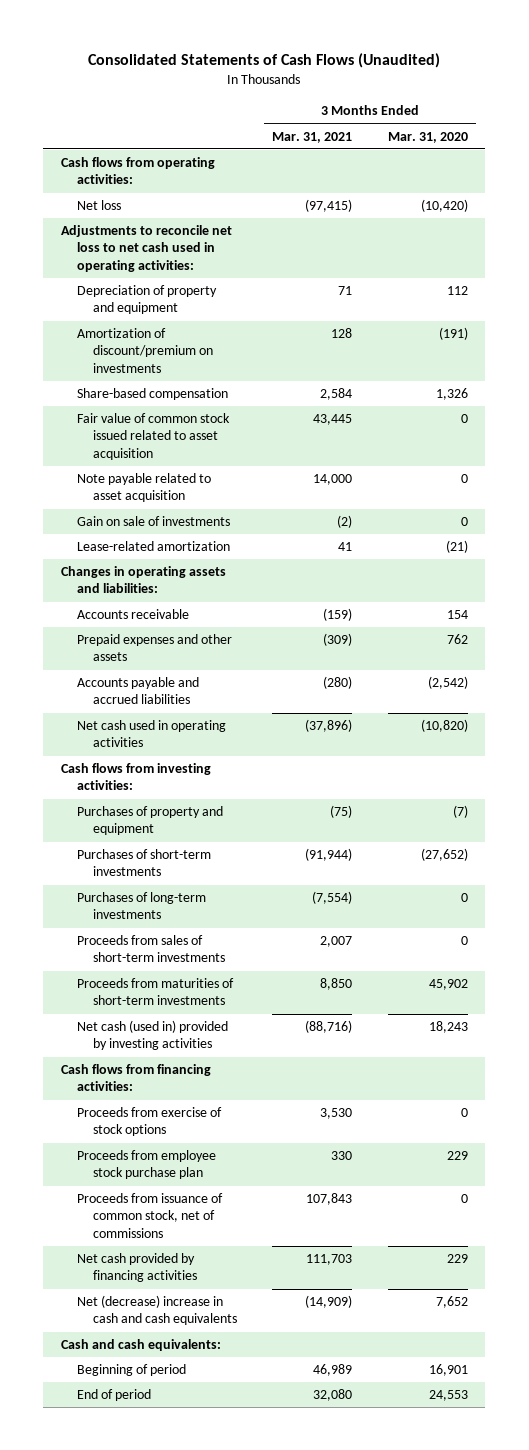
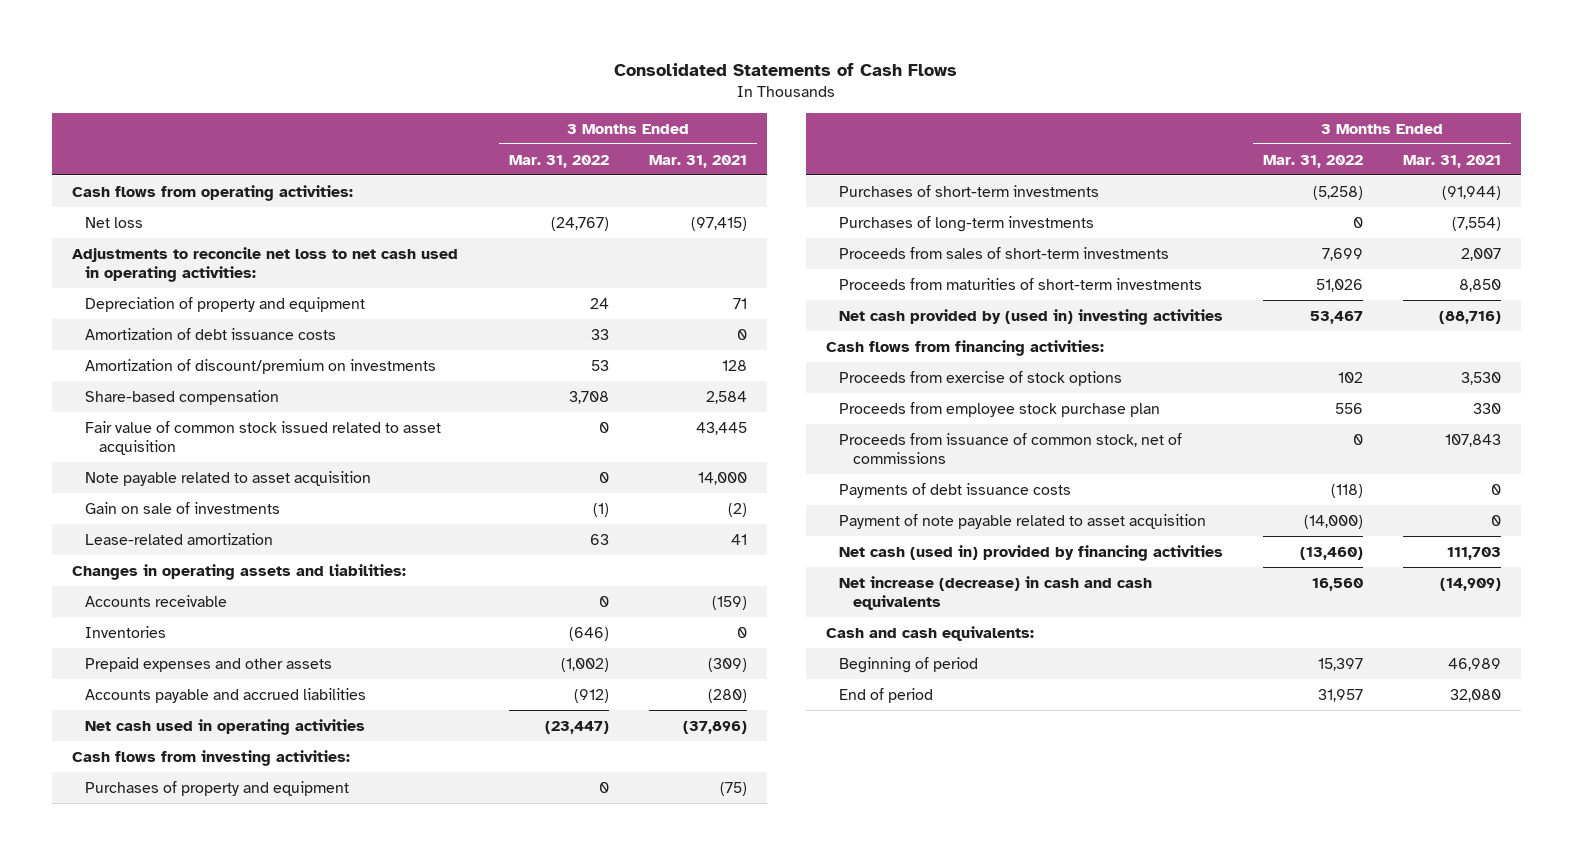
[88,53,441,69] Consolidated Statements of Cash Flows (Unaudited) -> [614,63,958,77] Consolidated Statements of Cash Flows
[387,131,468,143] Mar. 31, 2020 -> none
none -> [509,154,610,168] Mar. 31, 2022
none -> [85,327,337,340] Amortization of debt issuance costs
none -> [85,625,167,638] Inventories
[77,1020,229,1051] Net cash (used in) provided by investing activities -> [839,308,1224,325] Net cash provided by (used in) investing activities
none -> [839,482,1072,498] Payments of debt issuance costs
none -> [839,513,1207,529] Payment of note payable related to asset acquisition
[77,1253,198,1283] Net cash provided by financing activities -> [839,544,1224,561] Net cash (used in) provided by financing activities
[77,1295,238,1326] Net (decrease) increase in cash and cash equivalents -> [839,575,1153,610] Net increase (decrease) in cash and cash equivalents

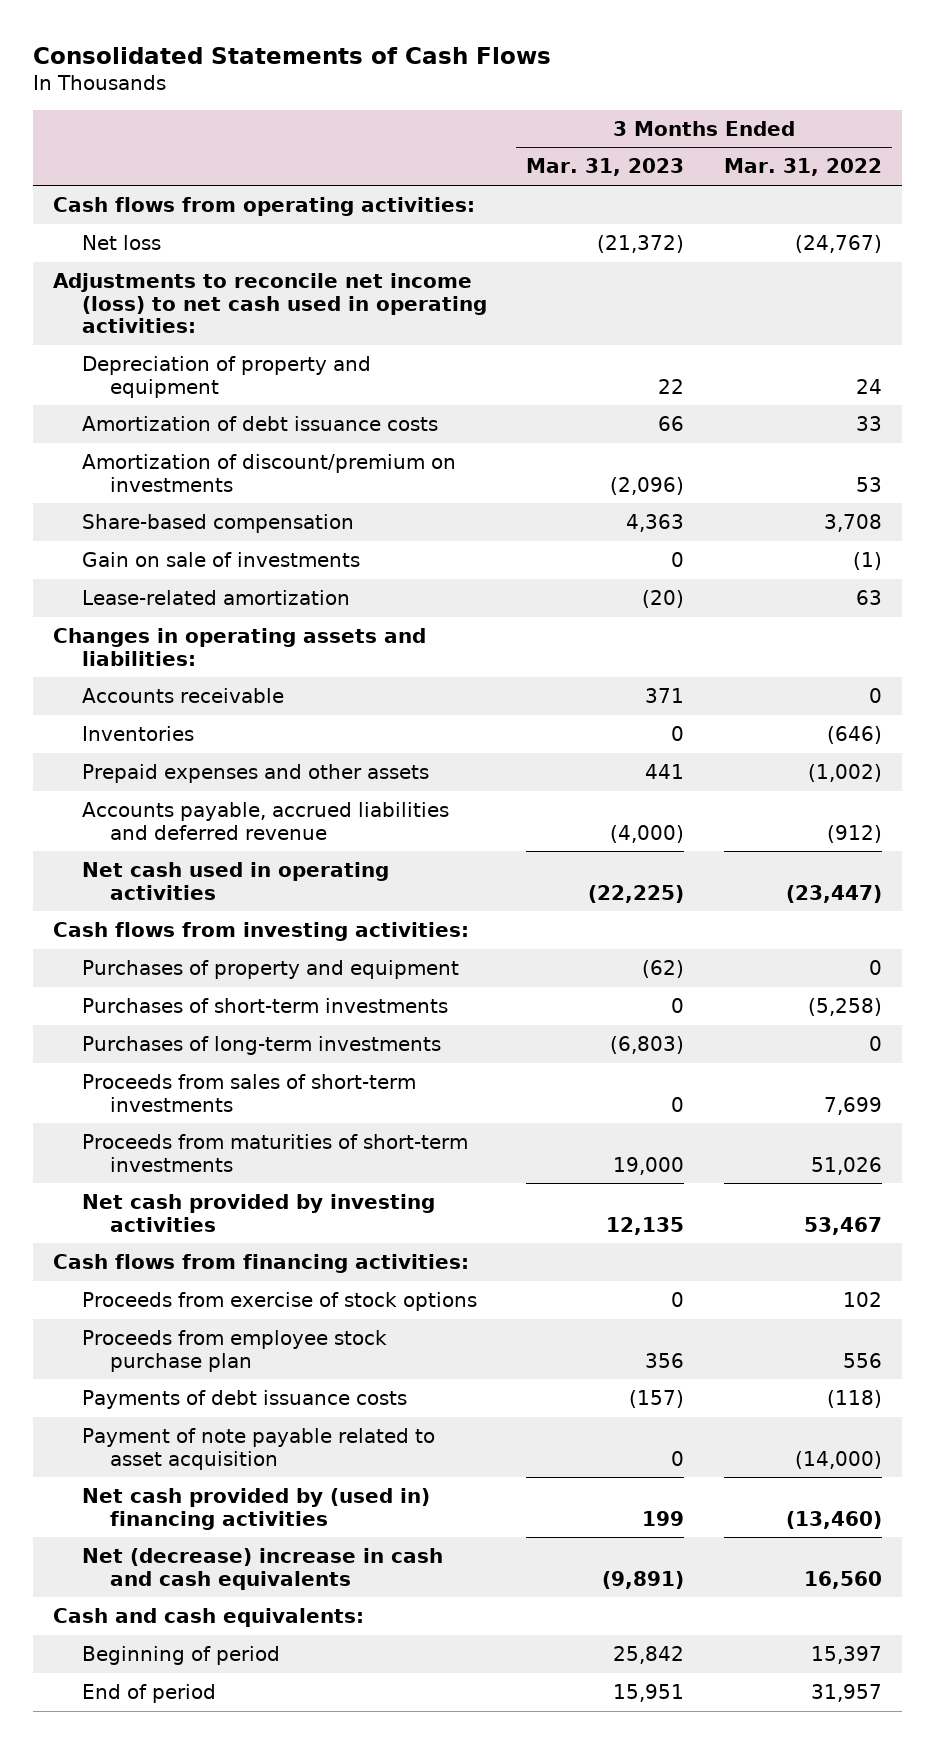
[648,154,747,168] Mar. 31, 2021 -> none
none -> [526,158,685,177] Mar. 31, 2023
[71,246,458,282] Adjustments to reconcile net loss to net cash used in operating activities: -> [53,272,487,334] Adjustments to reconcile net income (loss) to net cash used in operating activities:
[85,420,442,455] Fair value of common stock issued related to asset acquisition -> none
[85,470,372,486] Note payable related to asset acquisition -> none
[85,687,367,703] Accounts payable and accrued liabilities -> [81,801,449,840] Accounts payable, accrued liabilities and deferred revenue
[839,308,1224,325] Net cash provided by (used in) investing activities -> [81,1193,435,1232] Net cash provided by investing activities
[839,432,1183,464] Proceeds from issuance of common stock, net of commissions -> none
[839,544,1224,561] Net cash (used in) provided by financing activities -> [81,1487,430,1530] Net cash provided by (used in) financing activities
[839,575,1153,610] Net increase (decrease) in cash and cash equivalents -> [81,1547,443,1590] Net (decrease) increase in cash and cash equivalents

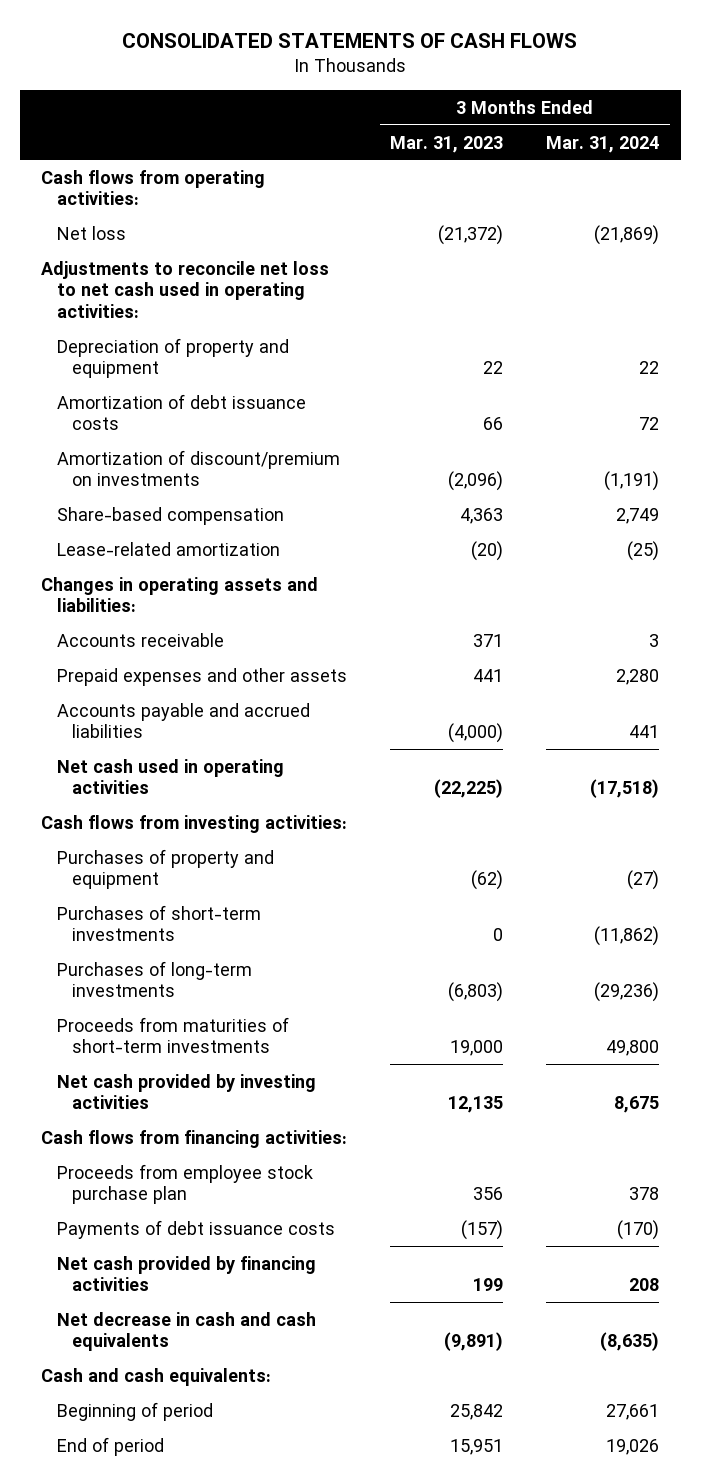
[33,46,552,64] Consolidated Statements of Cash Flows -> [122,32,578,48] CONSOLIDATED STATEMENTS OF CASH FLOWS
[723,158,882,177] Mar. 31, 2022 -> none
none -> [546,135,660,153] Mar. 31, 2024
[53,272,487,334] Adjustments to reconcile net income (loss) to net cash used in operating activities: -> [41,260,330,319] Adjustments to reconcile net loss to net cash used in operating activities:
[81,551,360,567] Gain on sale of investments -> none
[81,725,194,741] Inventories -> none
[81,801,449,840] Accounts payable, accrued liabilities and deferred revenue -> [56,702,310,739] Accounts payable and accrued liabilities
[81,1073,416,1112] Proceeds from sales of short-term investments -> none
[81,1291,477,1311] Proceeds from exercise of stock options -> none
[81,1427,435,1470] Payment of note payable related to asset acquisition -> none
[81,1487,430,1530] Net cash provided by (used in) financing activities -> [56,1255,316,1292] Net cash provided by financing activities
[81,1547,443,1590] Net (decrease) increase in cash and cash equivalents -> [56,1311,316,1352] Net decrease in cash and cash equivalents

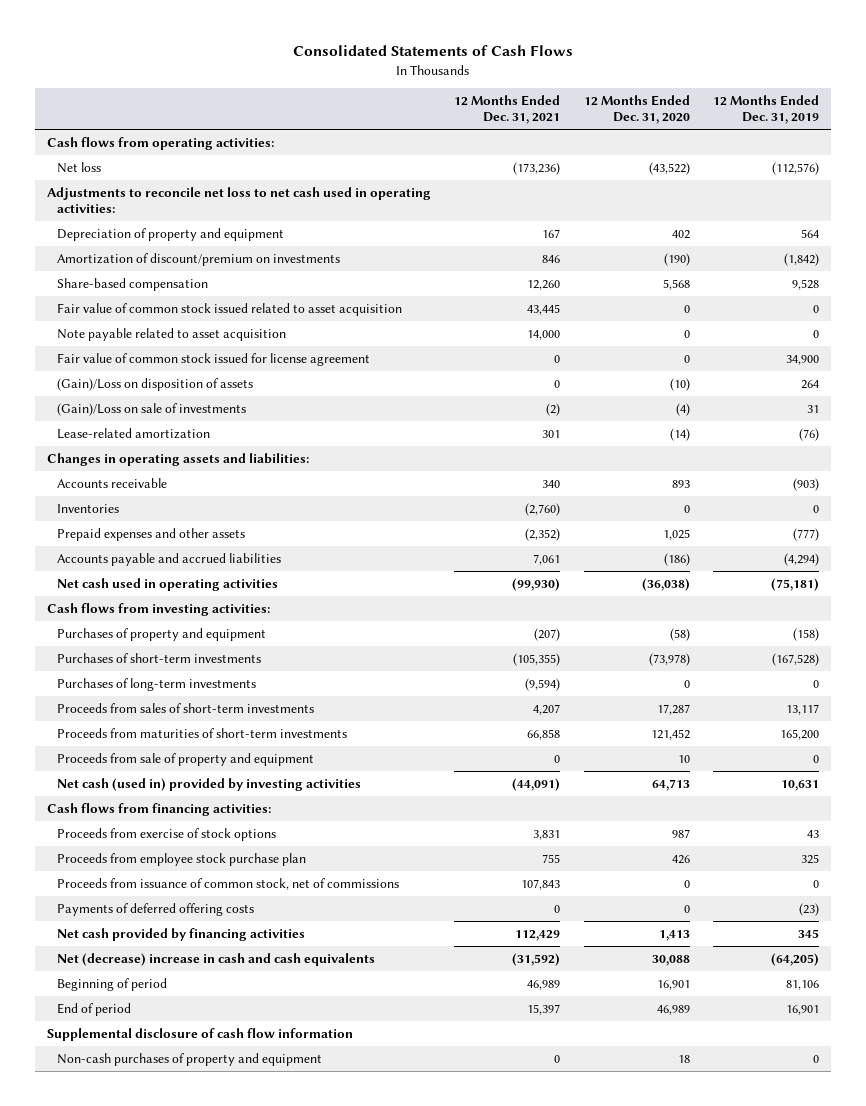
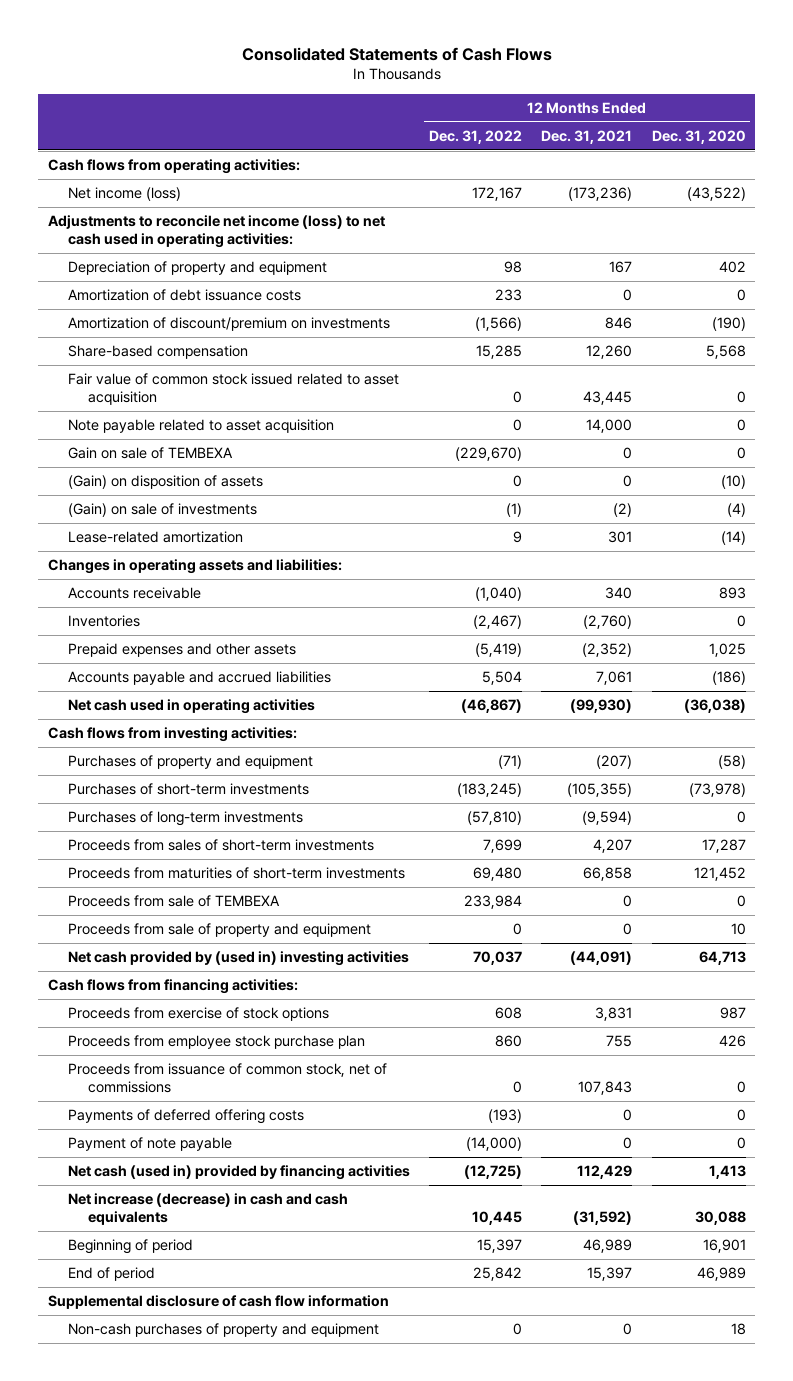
[713,95,820,125] 12 Months Ended Dec. 31, 2019 -> none
none -> [429,129,523,144] Dec. 31, 2022
[56,162,101,174] Net loss -> [67,187,181,202] Net income (loss)
[46,187,431,213] Adjustments to reconcile net loss to net cash used in operating activities: -> [47,215,385,248] Adjustments to reconcile net income (loss) to net cash used in operating activities:
none -> [67,289,301,302] Amortization of debt issuance costs
[56,353,370,367] Fair value of common stock issued for license agreement -> none
none -> [67,447,233,460] Gain on sale of TEMBEXA
[56,378,253,392] (Gain)/Loss on disposition of assets -> [67,475,263,490] (Gain) on disposition of assets
[56,403,246,417] (Gain)/Loss on sale of investments -> [67,503,257,518] (Gain) on sale of investments
none -> [67,895,280,908] Proceeds from sale of TEMBEXA
[56,778,361,792] Net cash (used in) provided by investing activities -> [67,951,409,967] Net cash provided by (used in) investing activities
none -> [67,1137,232,1152] Payment of note payable
[56,928,305,942] Net cash provided by financing activities -> [67,1165,410,1181] Net cash (used in) provided by financing activities
[56,953,375,967] Net (decrease) increase in cash and cash equivalents -> [67,1193,348,1225] Net increase (decrease) in cash and cash equivalents

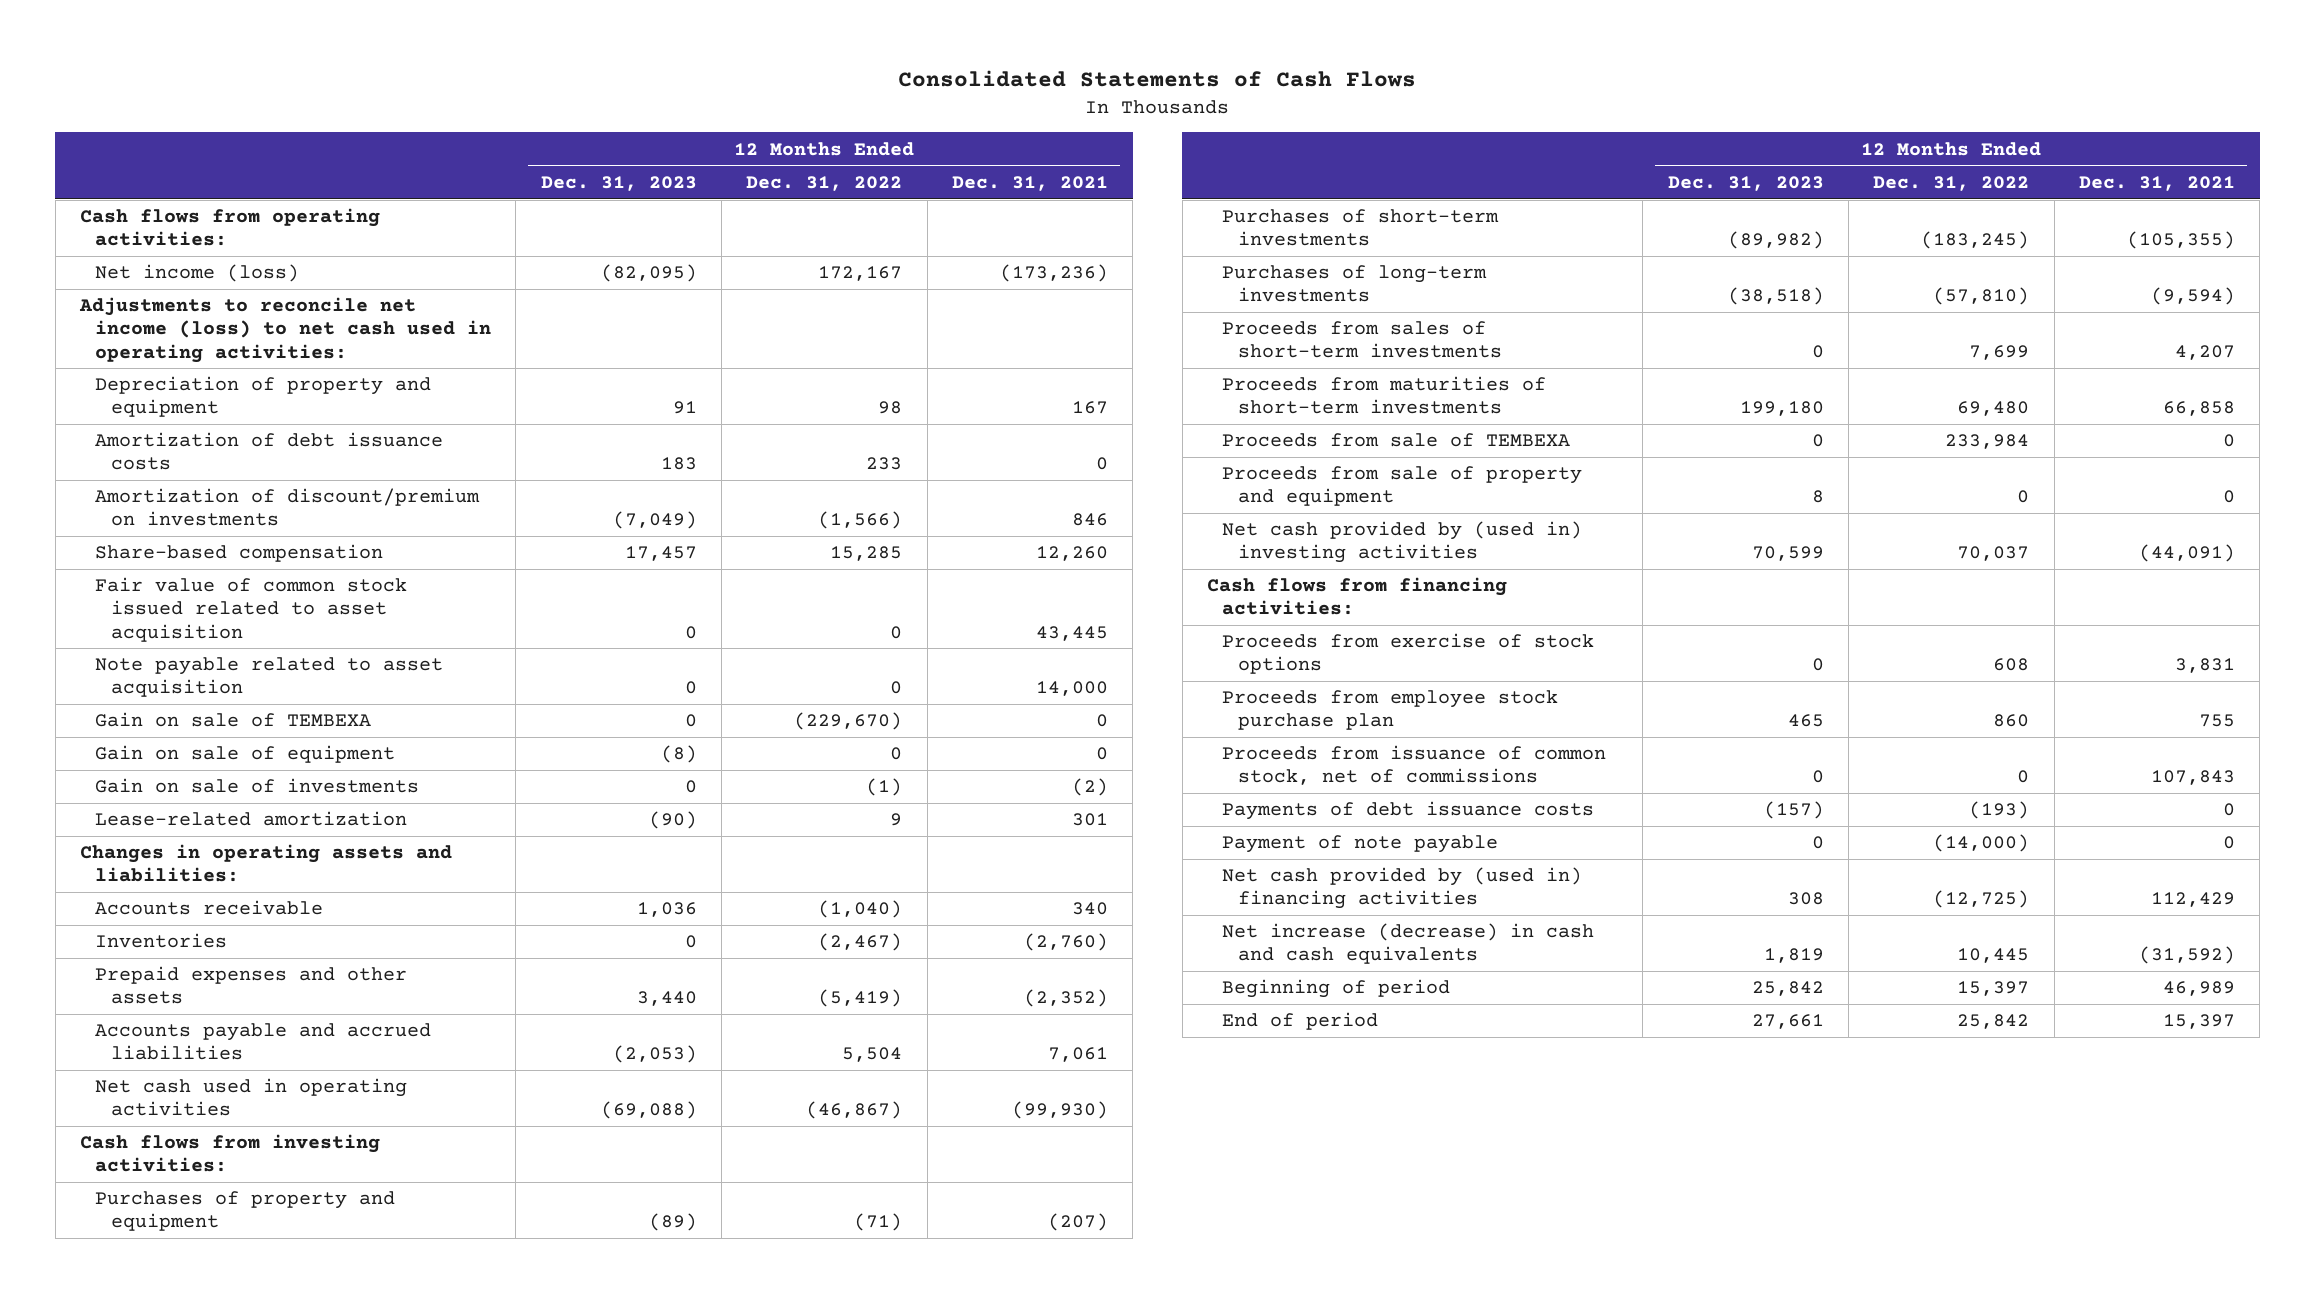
[651,129,746,144] Dec. 31, 2020 -> none
none -> [540,175,697,191] Dec. 31, 2023
[67,475,263,490] (Gain) on disposition of assets -> none
none -> [95,745,396,764] Gain on sale of equipment
[67,503,257,518] (Gain) on sale of investments -> [95,778,420,794] Gain on sale of investments
[67,1109,304,1125] Payments of deferred offering costs -> [1222,801,1595,821] Payments of debt issuance costs
[67,1165,410,1181] Net cash (used in) provided by financing activities -> [1222,867,1583,910] Net cash provided by (used in) financing activities
[47,1295,389,1310] Supplemental disclosure of cash flow information -> none
[67,1323,379,1338] Non-cash purchases of property and equipment -> none

